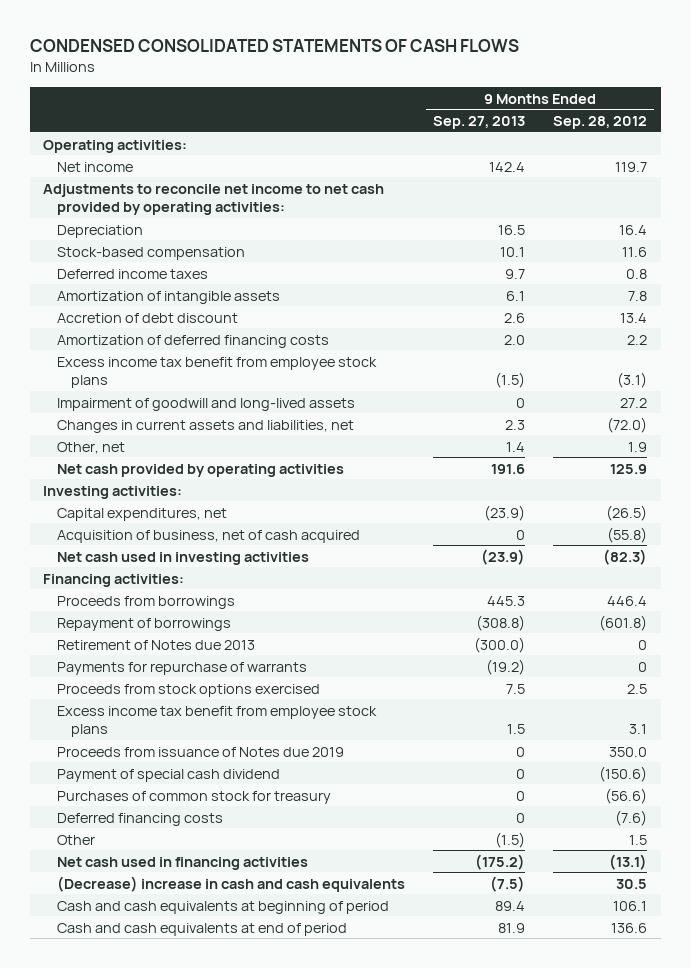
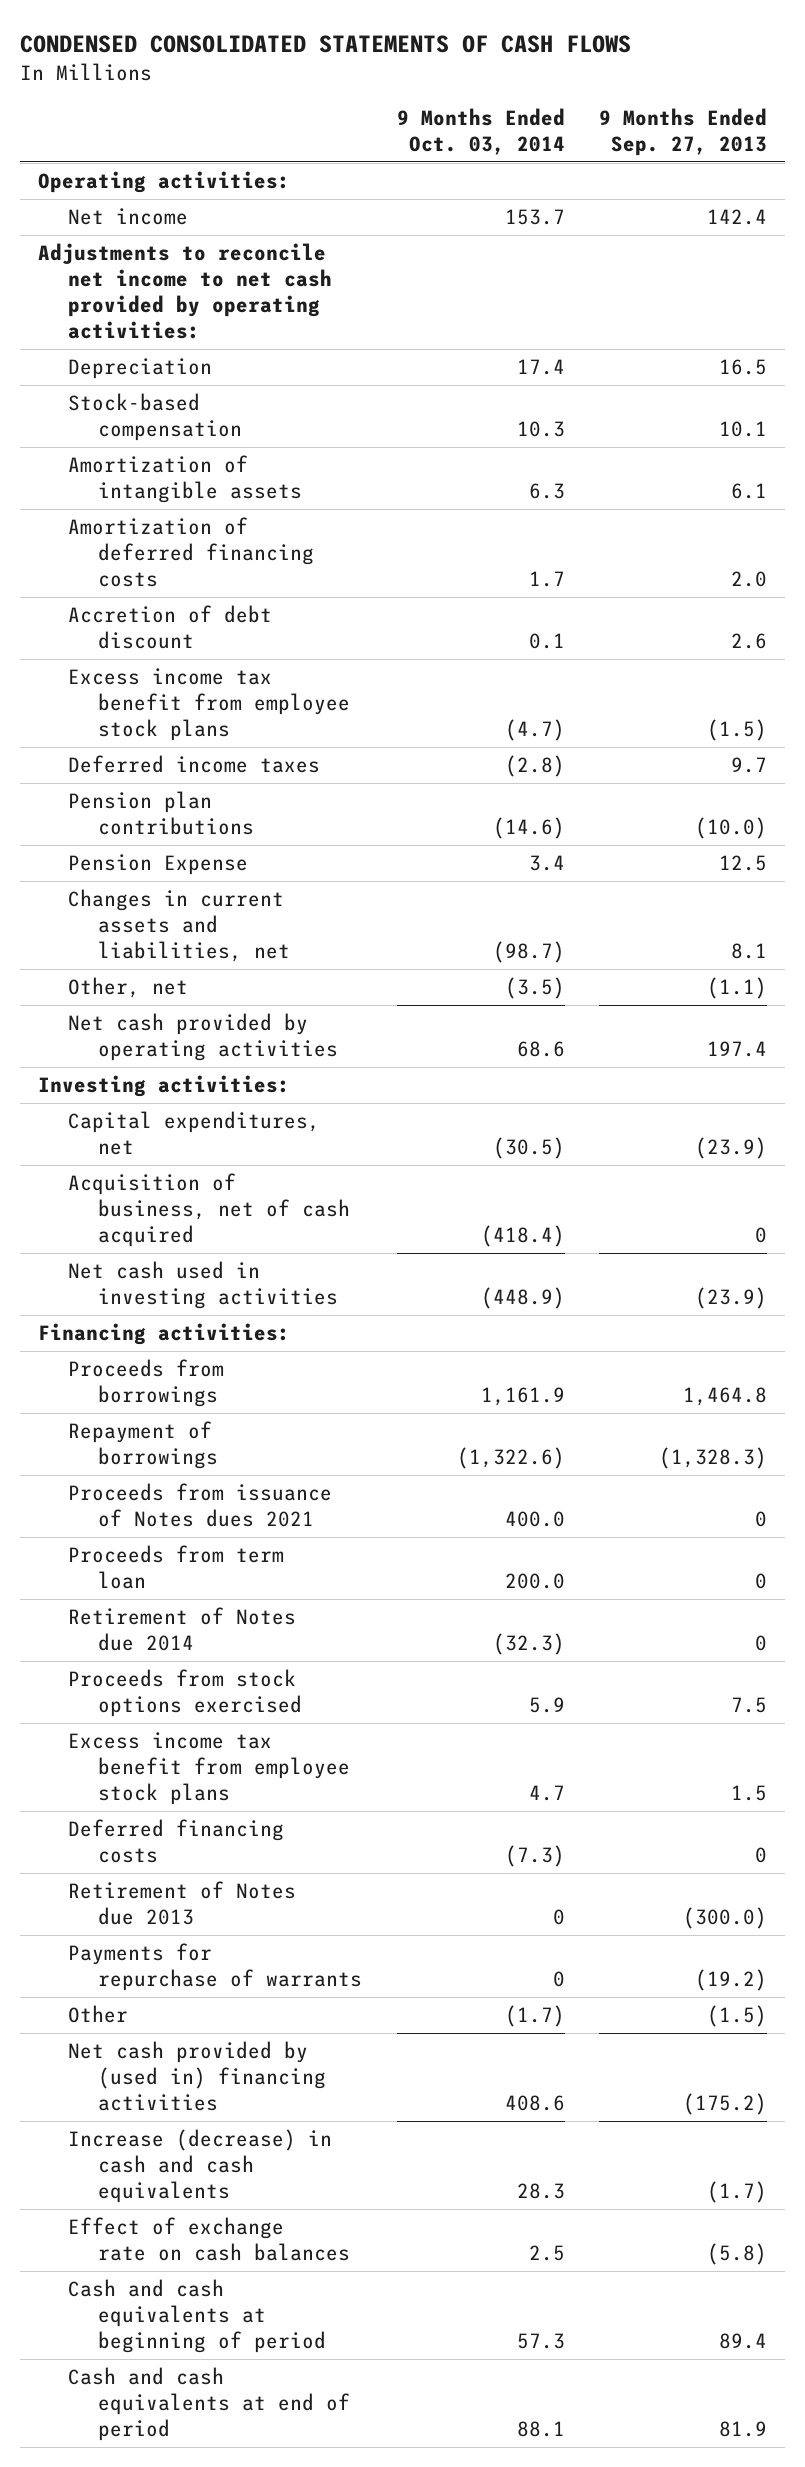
[553,115,648,129] Sep. 28, 2012 -> none
none -> [396,108,565,155] 9 Months Ended Oct. 03, 2014
[57,312,239,323] Accretion of debt discount -> [67,605,272,650] Accretion of debt discount
[57,397,356,411] Impairment of goodwill and long-lived assets -> none
[57,268,209,279] Deferred income taxes -> [67,755,320,774] Deferred income taxes
none -> [67,791,254,836] Pension plan contributions
none -> [67,854,248,876] Pension Expense
[505,419,526,430] 2.3 -> [731,942,768,959] 8.1
[506,441,526,452] 1.4 -> [707,977,768,1000] (1.1)
[491,463,526,474] 191.6 -> [707,1041,768,1058] 197.4
[487,595,526,606] 445.3 -> [683,1387,768,1407] 1,464.8
[476,614,526,631] (308.8) -> [659,1447,768,1470] (1,328.3)
none -> [67,1483,332,1528] Proceeds from issuance of Notes dues 2021
none -> [67,1545,284,1590] Proceeds from term loan
none -> [67,1607,296,1652] Retirement of Notes due 2014
[57,746,345,757] Proceeds from issuance of Notes due 2019 -> none
[57,768,281,782] Payment of special cash dividend -> none
[57,790,332,804] Purchases of common stock for treasury -> none
[57,639,256,650] Retirement of Notes due 2013 -> [67,1881,296,1926] Retirement of Notes due 2013
[57,661,308,675] Payments for repurchase of warrants -> [67,1943,362,1992] Payments for repurchase of warrants
[57,856,309,870] Net cash used in financing activities -> [67,2041,326,2111] Net cash provided by (used in) financing activities
[57,875,406,892] (Decrease) increase in cash and cash equivalents -> [67,2129,332,2203] Increase (decrease) in cash and cash equivalents
[490,875,526,892] (7.5) -> [707,2180,768,2203] (1.7)
none -> [67,2217,350,2262] Effect of exchange rate on cash balances

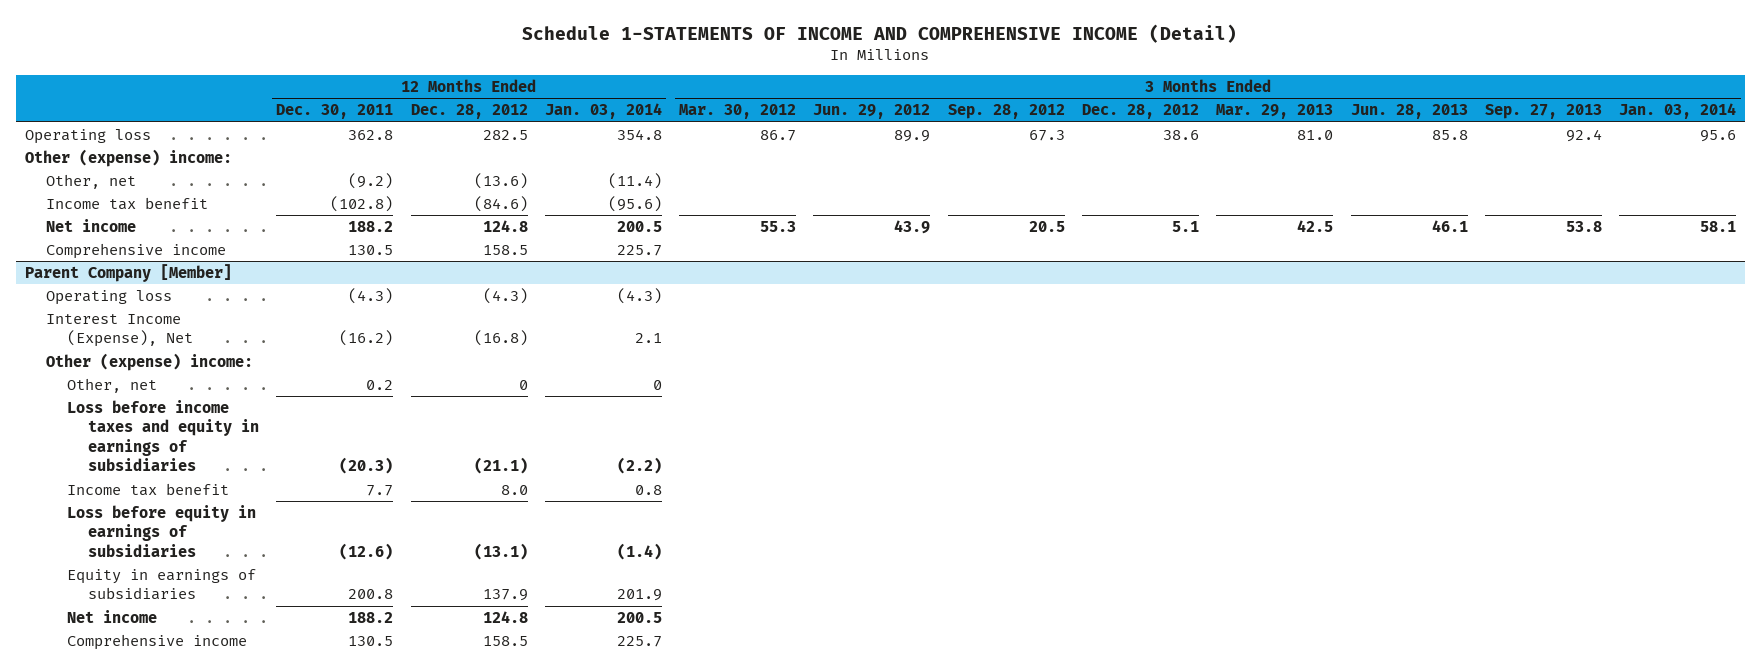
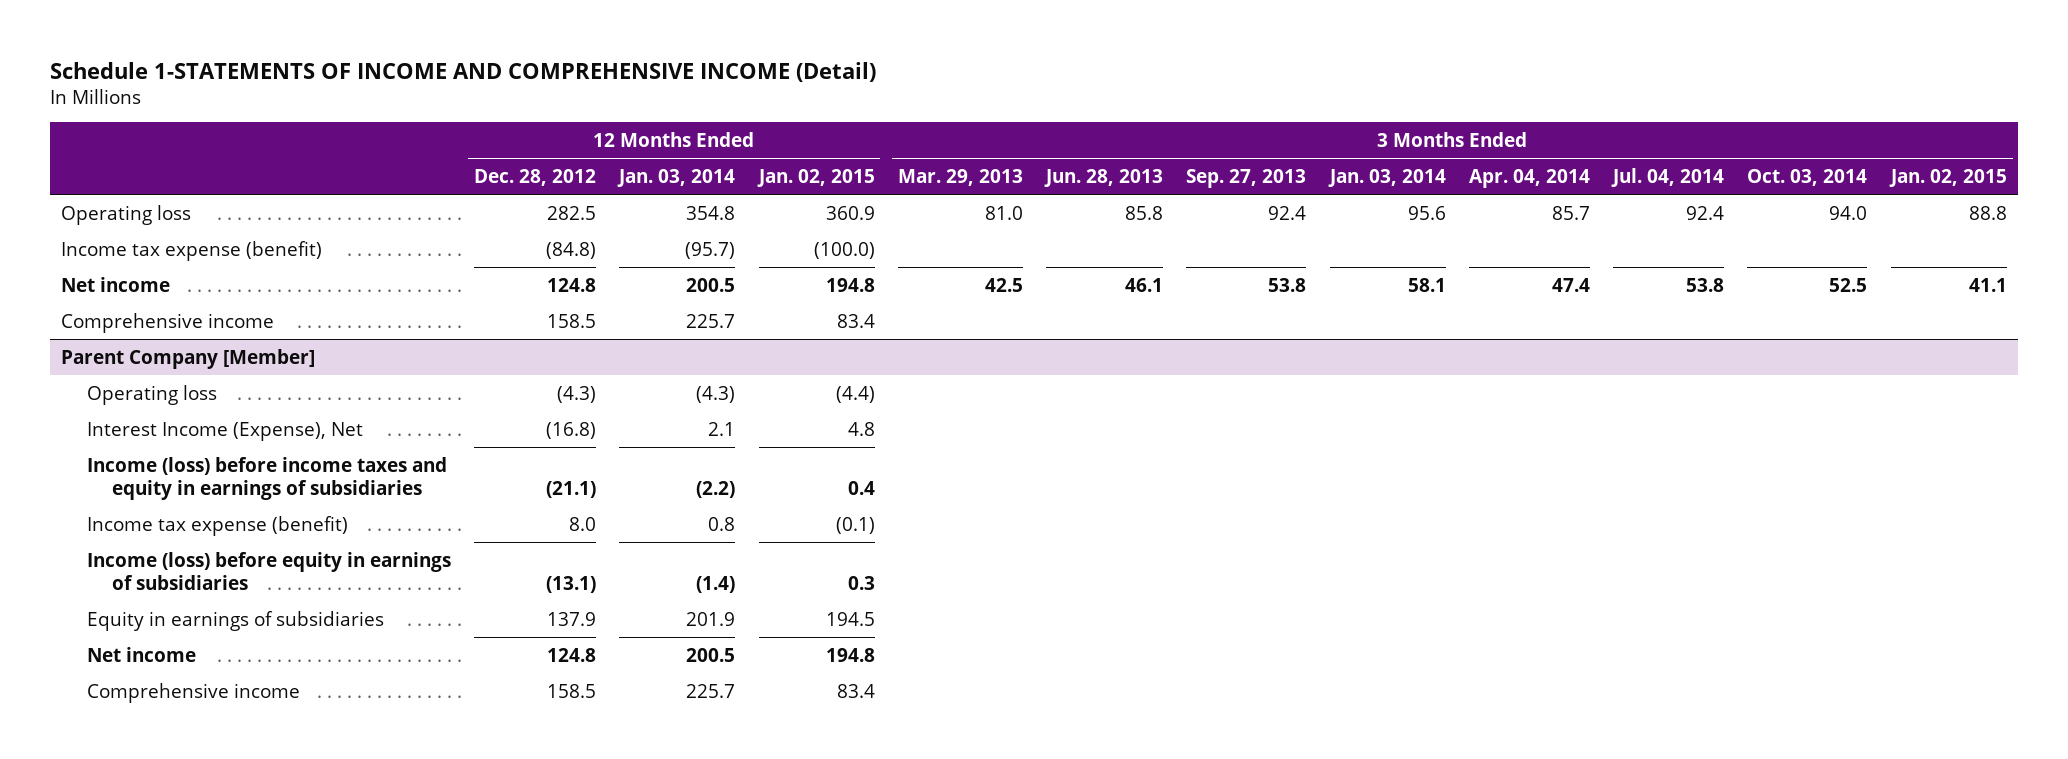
[276,104,394,120] Dec. 30, 2011 -> none
[679,104,797,120] Mar. 30, 2012 -> none
[813,104,931,120] Jun. 29, 2012 -> none
[947,104,1065,120] Sep. 28, 2012 -> none
[1082,104,1200,120] Dec. 28, 2012 -> none
none -> [756,168,875,187] Jan. 02, 2015
none -> [1468,168,1590,188] Apr. 04, 2014
none -> [1611,167,1725,187] Jul. 04, 2014
none -> [1747,168,1868,186] Oct. 03, 2014
none -> [1888,168,2007,187] Jan. 02, 2015
[24,148,232,167] Other (expense) income: -> none
[45,173,136,189] Other, net -> none
[45,196,208,210] Income tax benefit -> [61,240,323,261] Income tax expense (benefit)
[473,195,528,212] (84.6) -> [546,241,597,259] (84.8)
[607,195,662,212] (95.6) -> [685,241,736,259] (95.7)
[45,352,253,371] Other (expense) income: -> none
[66,377,157,393] Other, net -> none
[66,399,260,472] Loss before income taxes and equity in earnings of subsidiaries -> [86,456,447,500] Income (loss) before income taxes and equity in earnings of subsidiaries
[66,482,229,496] Income tax benefit -> [86,515,348,536] Income tax expense (benefit)
[66,504,256,557] Loss before equity in earnings of subsidiaries -> [86,551,451,590] Income (loss) before equity in earnings of subsidiaries

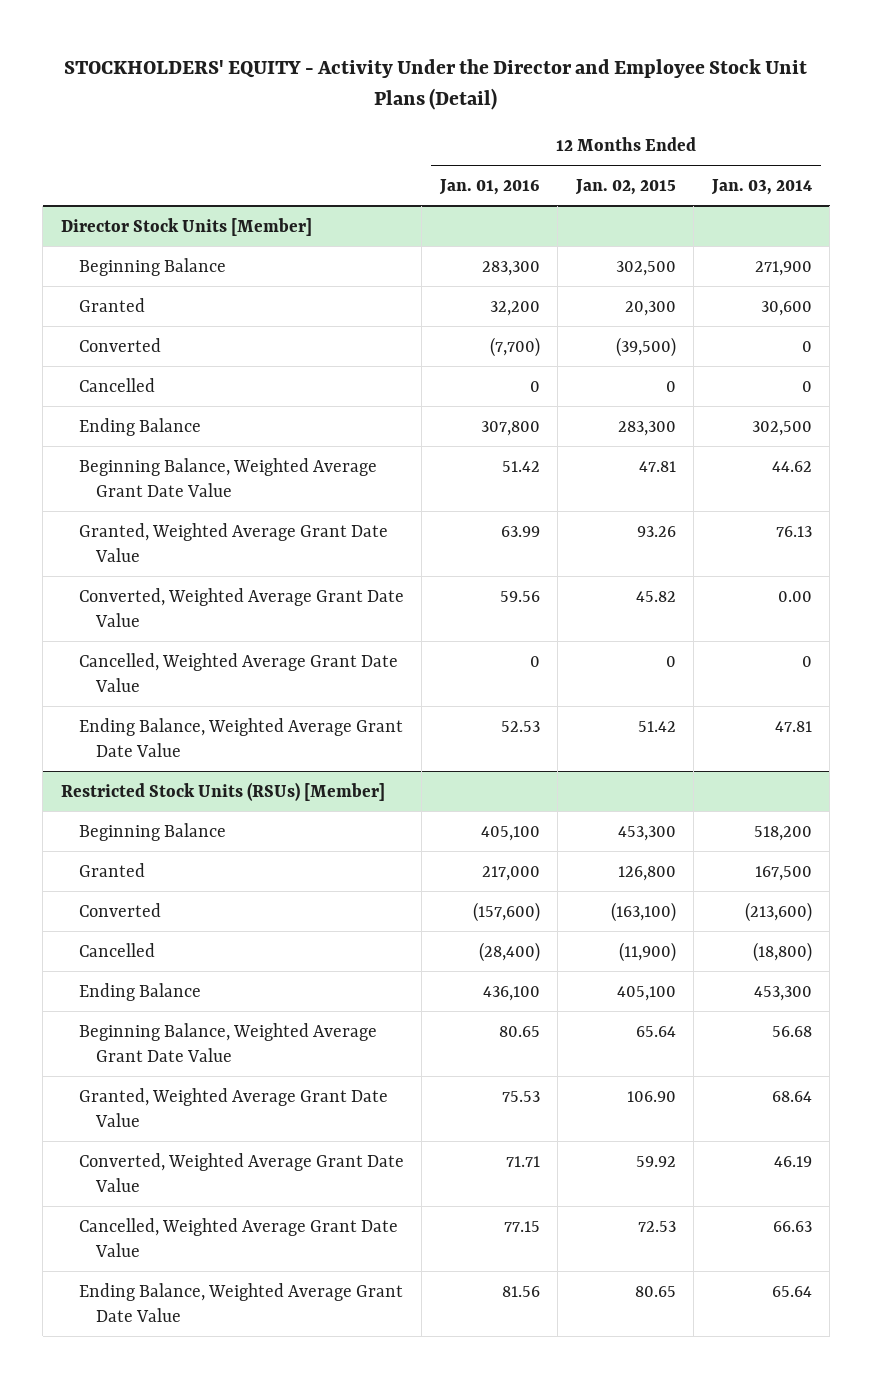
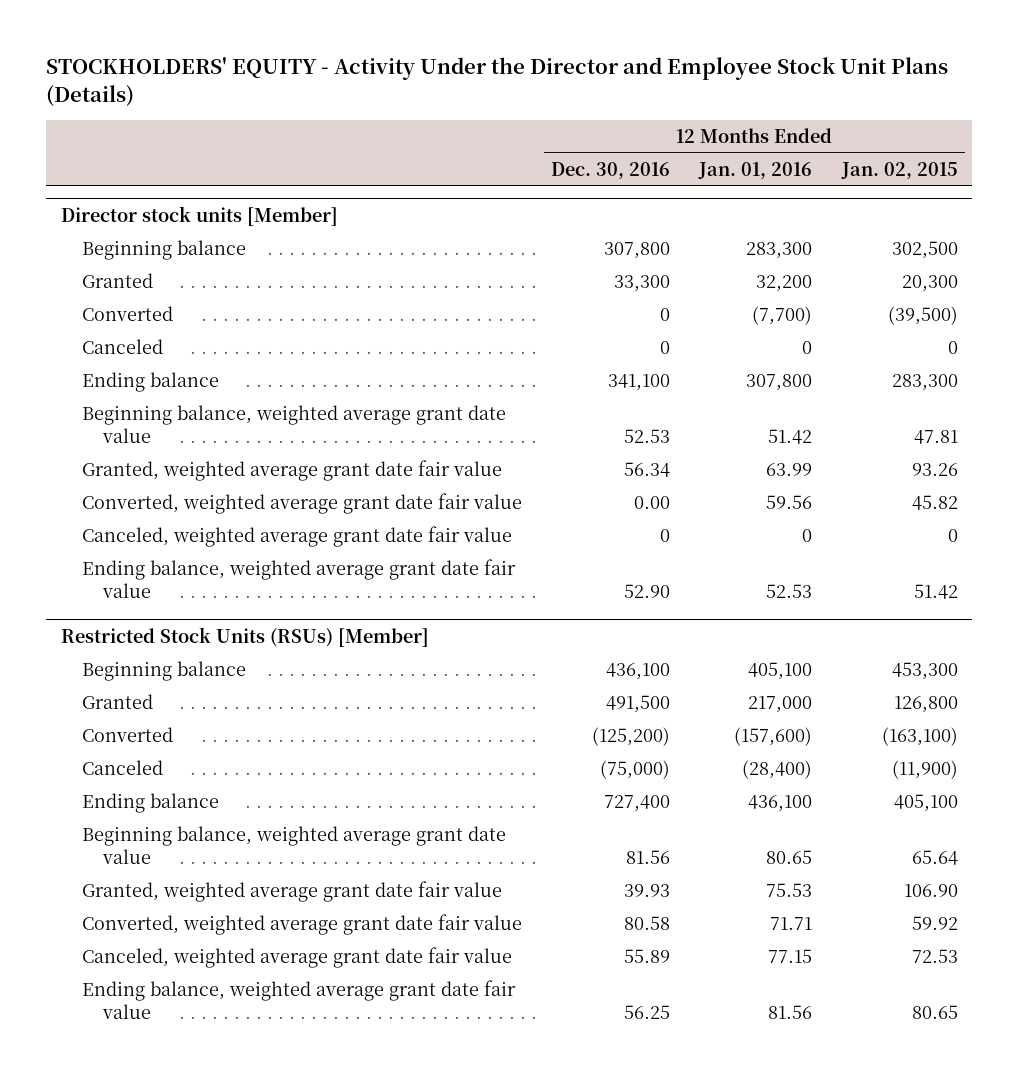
[64,59,808,111] STOCKHOLDERS' EQUITY - Activity Under the Director and Employee Stock Unit Plans (Detail) -> [46,57,949,107] STOCKHOLDERS' EQUITY - Activity Under the Director and Employee Stock Unit Plans (Details)
[710,179,812,196] Jan. 03, 2014 -> none
none -> [551,161,671,179] Dec. 30, 2016
[60,217,312,236] Director Stock Units [Member] -> [60,205,338,226] Director stock units [Member]
[78,257,226,276] Beginning Balance -> [82,240,247,261] Beginning balance
[78,377,155,392] Cancelled -> [82,339,164,355] Canceled
[78,417,201,436] Ending Balance -> [82,372,220,393] Ending balance
[78,457,377,497] Beginning Balance, Weighted Average Grant Date Value -> [82,405,507,444] Beginning balance, weighted average grant date value
[78,522,388,562] Granted, Weighted Average Grant Date Value -> [82,460,503,482] Granted, weighted average grant date fair value
[78,587,404,627] Converted, Weighted Average Grant Date Value -> [82,493,523,515] Converted, weighted average grant date fair value
[78,652,398,692] Cancelled, Weighted Average Grant Date Value -> [82,526,513,548] Canceled, weighted average grant date fair value
[78,717,403,757] Ending Balance, Weighted Average Grant Date Value -> [82,559,517,599] Ending balance, weighted average grant date fair value
[78,822,226,841] Beginning Balance -> [82,661,247,682] Beginning balance
[78,942,155,957] Cancelled -> [82,760,164,776] Canceled
[78,982,201,1001] Ending Balance -> [82,793,220,814] Ending balance
[78,1022,377,1062] Beginning Balance, Weighted Average Grant Date Value -> [82,826,507,865] Beginning balance, weighted average grant date value
[78,1087,388,1127] Granted, Weighted Average Grant Date Value -> [82,881,503,903] Granted, weighted average grant date fair value
[78,1152,404,1192] Converted, Weighted Average Grant Date Value -> [82,914,523,936] Converted, weighted average grant date fair value
[78,1217,398,1257] Cancelled, Weighted Average Grant Date Value -> [82,947,513,969] Canceled, weighted average grant date fair value
[78,1282,403,1322] Ending Balance, Weighted Average Grant Date Value -> [82,980,517,1020] Ending balance, weighted average grant date fair value

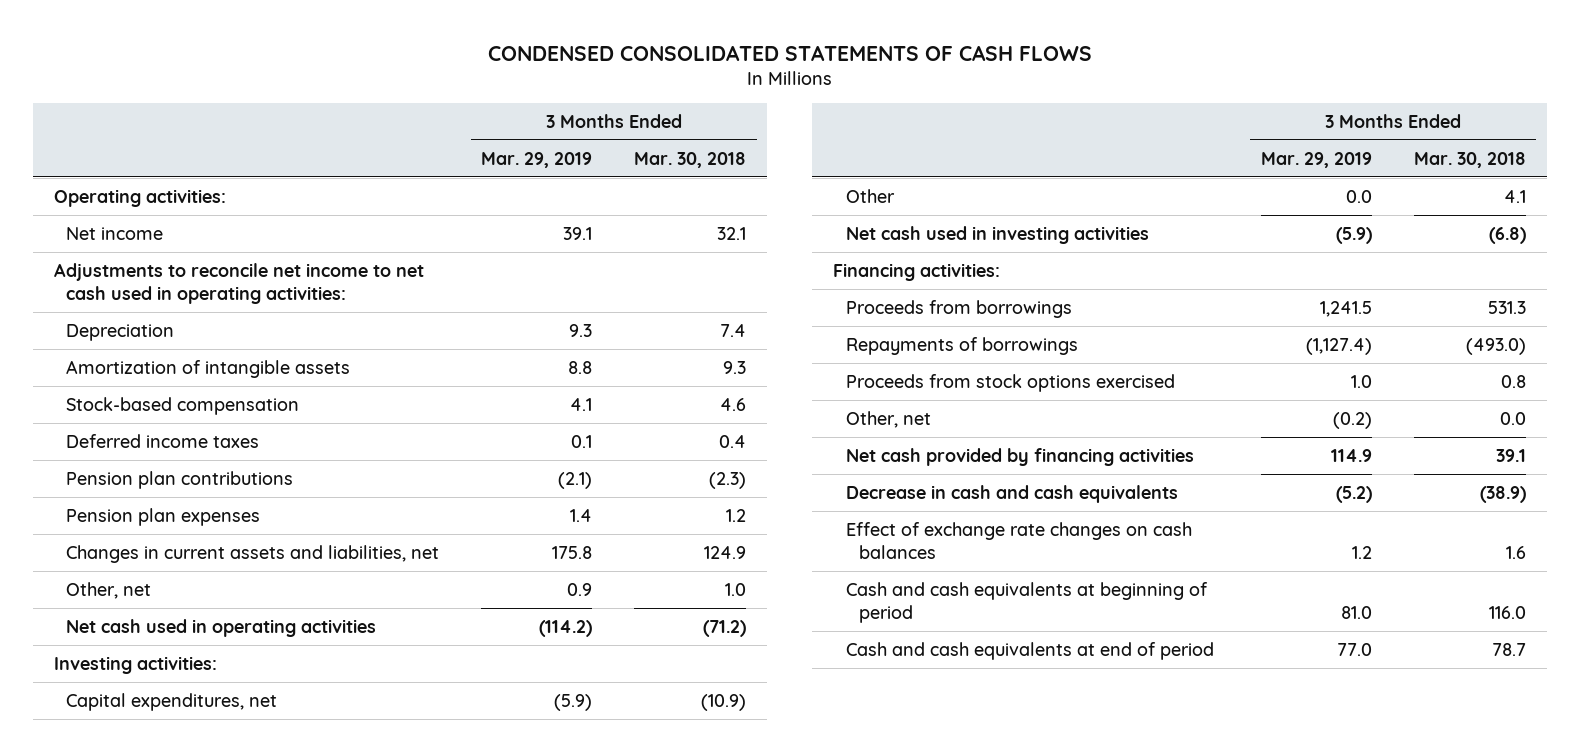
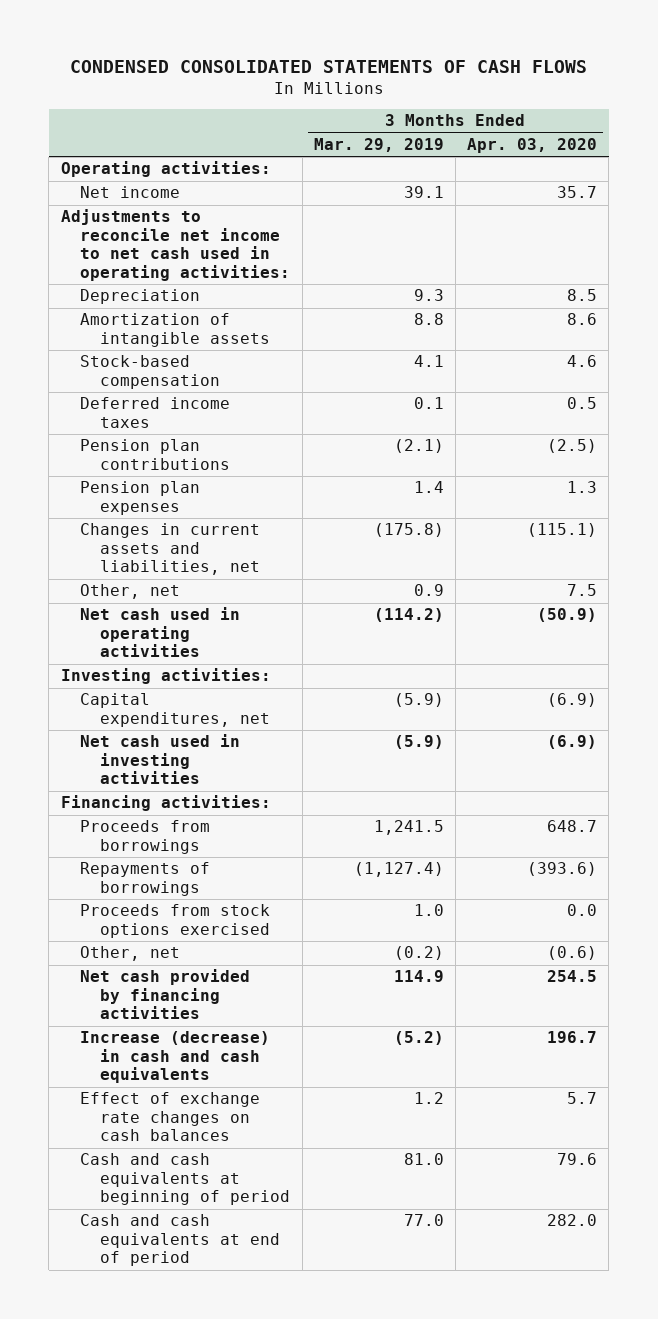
[634,151,747,168] Mar. 30, 2018 -> none
none -> [466,137,597,153] Apr. 03, 2020
[552,545,593,559] 175.8 -> [373,523,444,538] (175.8)
[846,188,896,203] Other -> none
[846,484,1179,503] Decrease in cash and cash equivalents -> [80,1031,271,1084] Increase (decrease) in cash and cash equivalents

